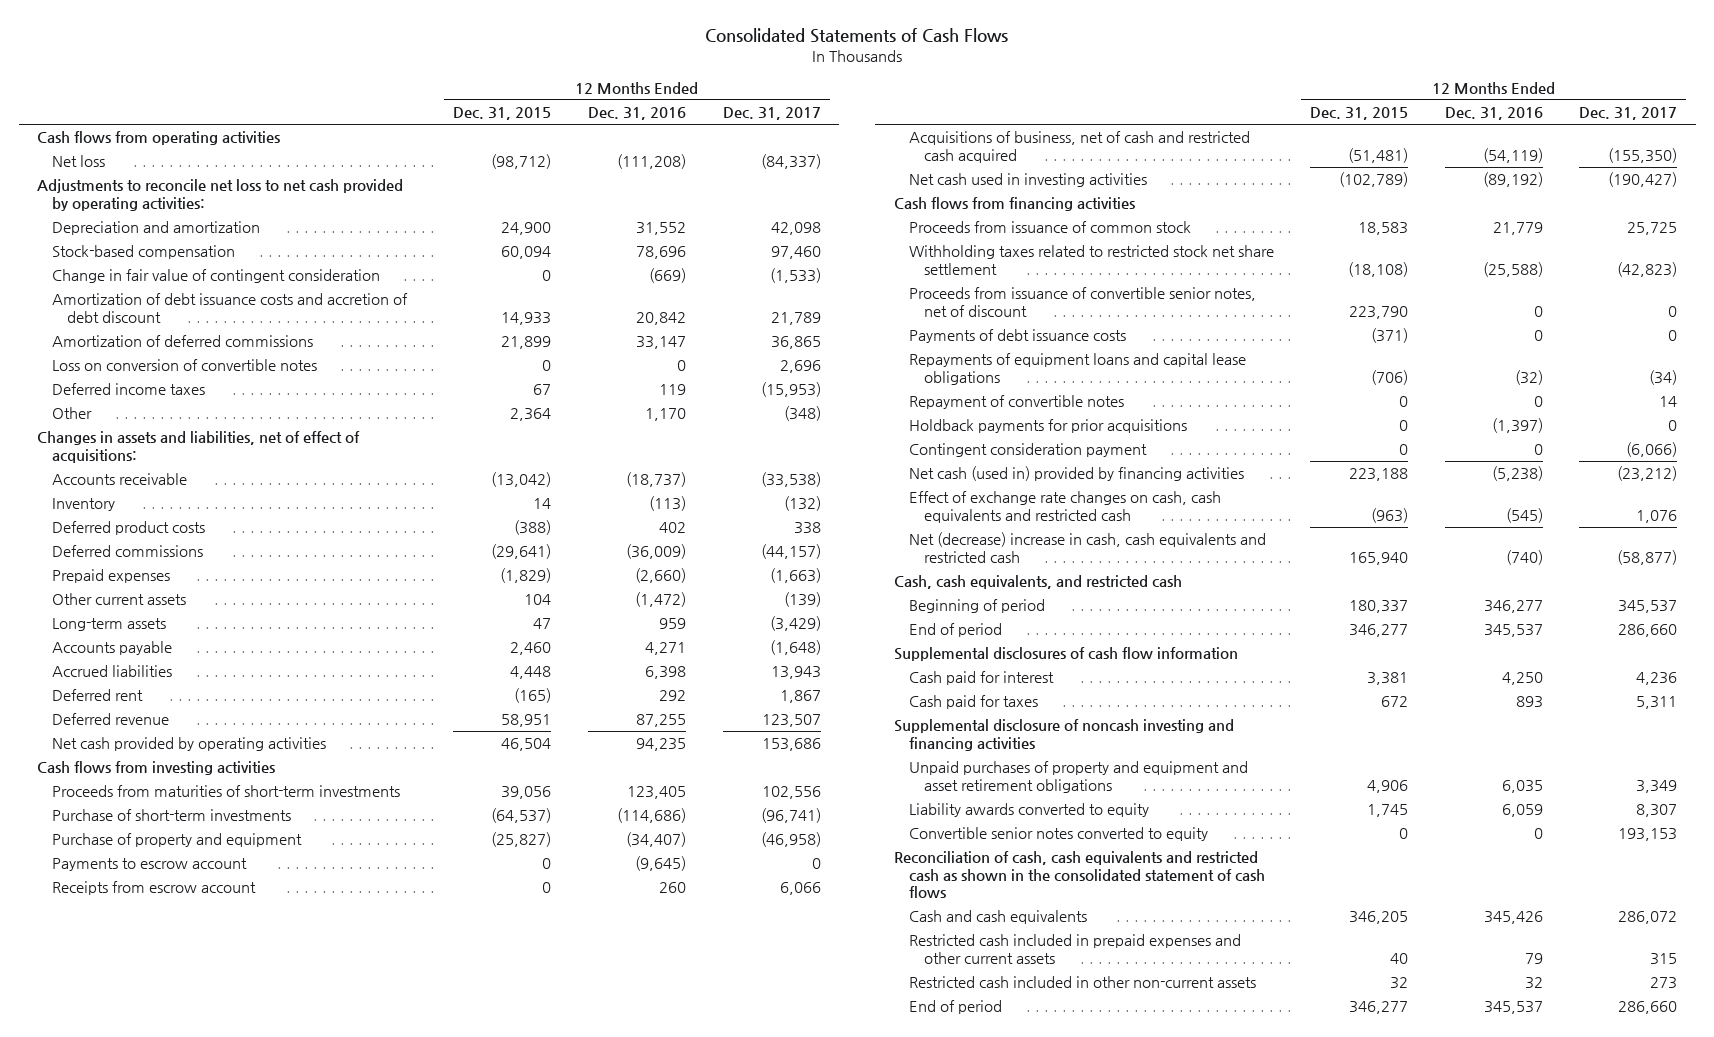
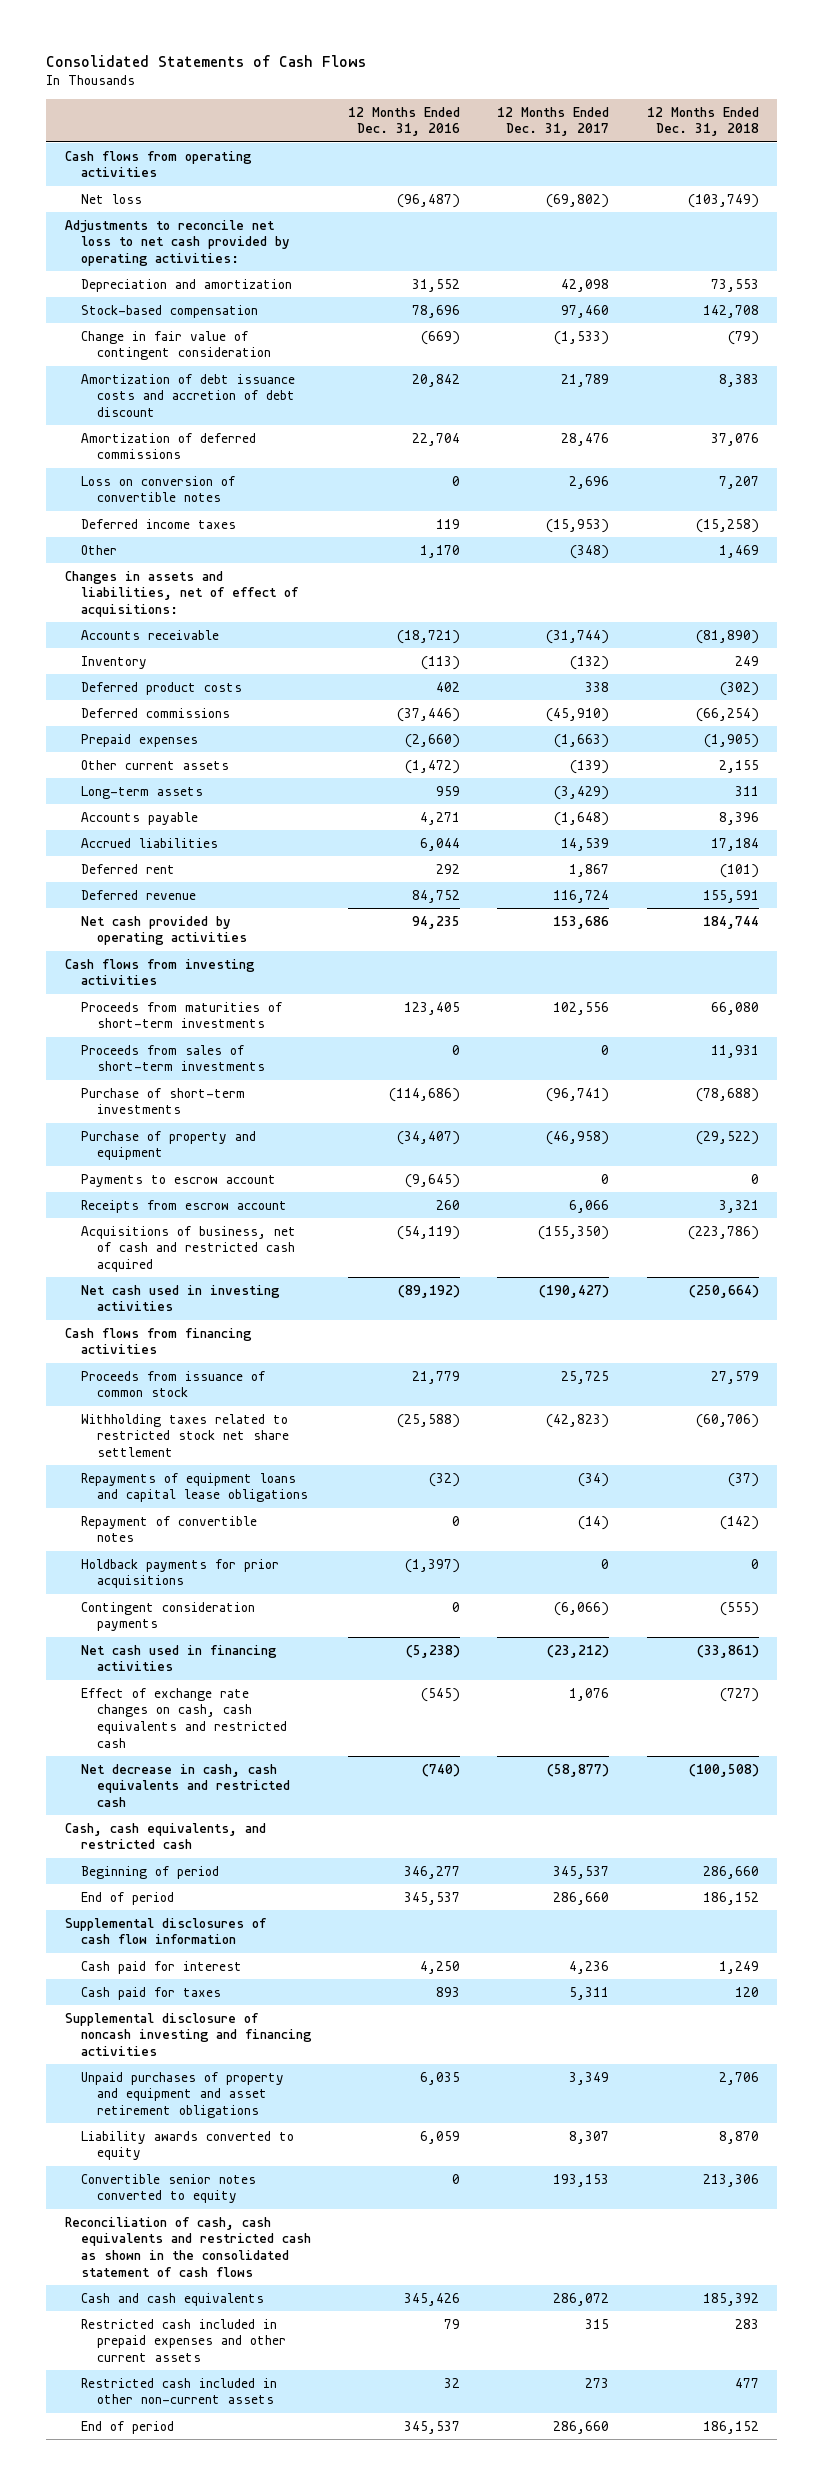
[453,107,552,121] Dec. 31, 2015 -> none
none -> [646,106,759,137] 12 Months Ended Dec. 31, 2018
[617,154,687,170] (111,208) -> [397,193,461,208] (96,487)
[760,154,821,170] (84,337) -> [546,193,610,208] (69,802)
[636,336,687,350] 33,147 -> [412,432,461,446] 22,704
[770,336,821,350] 36,865 -> [561,432,610,446] 28,476
[626,472,687,488] (18,737) -> [397,629,461,644] (18,721)
[760,472,821,488] (33,538) -> [546,629,610,644] (31,744)
[626,544,687,560] (36,009) -> [397,707,461,722] (37,446)
[760,544,821,560] (44,157) -> [546,707,610,722] (45,910)
[645,666,687,680] 6,398 -> [420,837,461,851] 6,044
[770,666,821,680] 13,943 -> [561,837,610,851] 14,539
[636,714,687,728] 87,255 -> [412,889,461,903] 84,752
[761,714,821,728] 123,507 -> [553,889,610,903] 116,724
none -> [80,1044,266,1072] Proceeds from sales of short-term investments
[908,287,1256,317] Proceeds from issuance of convertible senior notes, net of discount -> none
[908,329,1126,344] Payments of debt issuance costs -> none
[1659,396,1678,408] 14 -> [578,1515,610,1530] (14)
[908,443,1147,458] Contingent consideration payment -> [80,1601,255,1632] Contingent consideration payments
[908,466,1244,482] Net cash (used in) provided by financing activities -> [80,1644,277,1672] Net cash used in financing activities
[908,532,1266,563] Net (decrease) increase in cash, cash equivalents and restricted cash -> [80,1763,291,1807] Net decrease in cash, cash equivalents and restricted cash

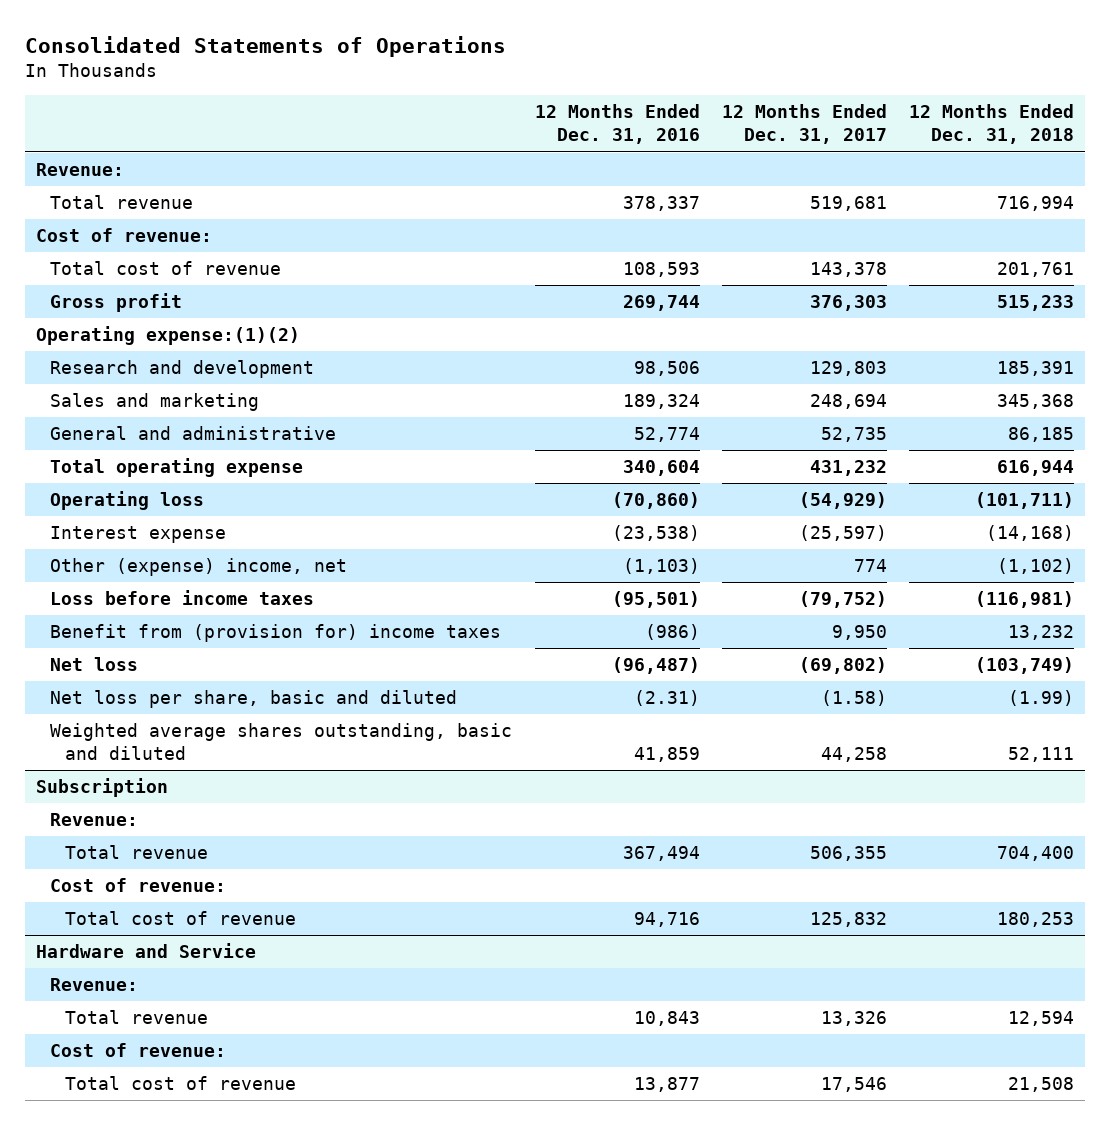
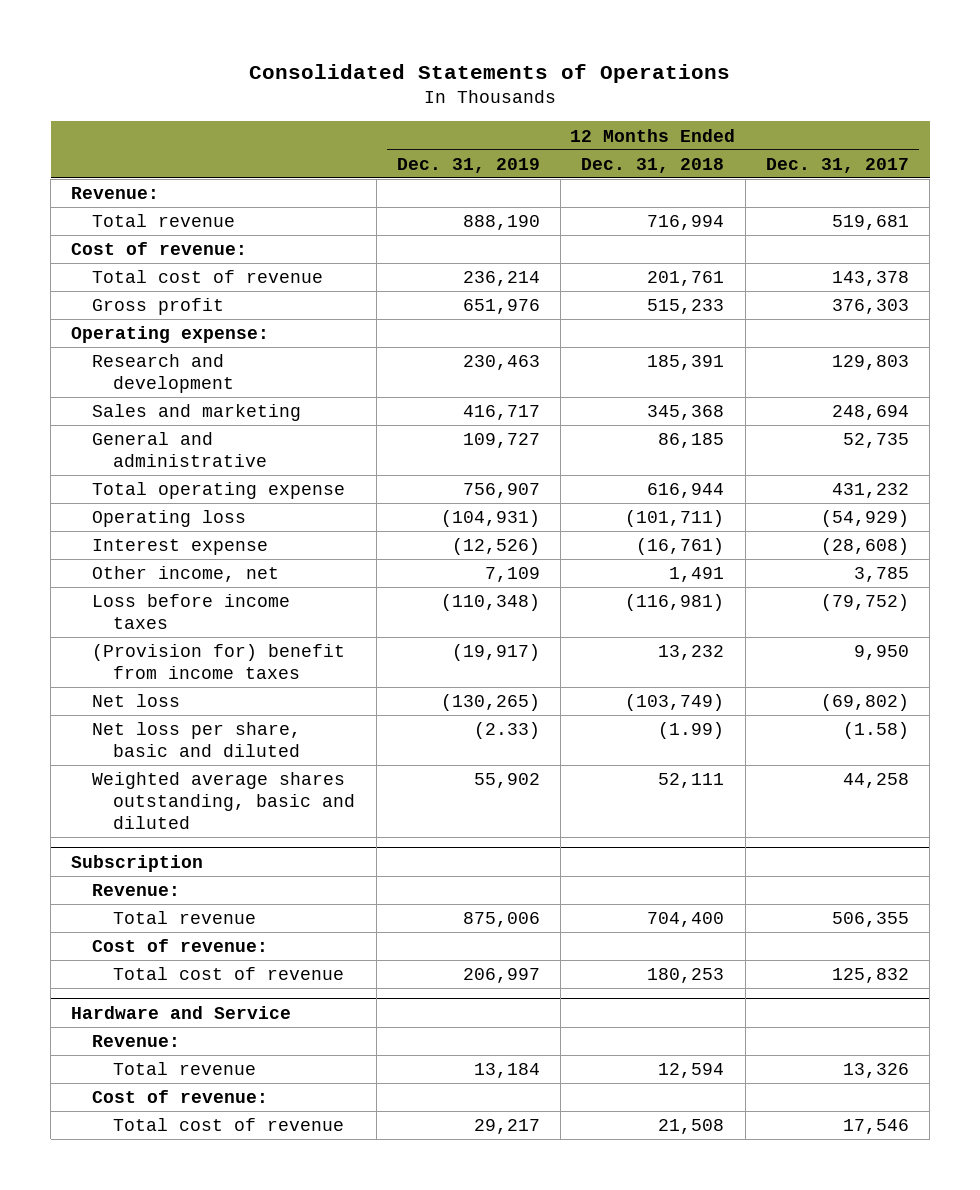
[534,104,700,145] 12 Months Ended Dec. 31, 2016 -> none
none -> [396,157,540,173] Dec. 31, 2019
[36,326,301,346] Operating expense:(1)(2) -> [71,326,270,344] Operating expense:
[798,525,887,542] (25,597) -> [820,538,909,556] (28,608)
[986,525,1075,542] (14,168) -> [636,538,725,556] (16,761)
[50,558,348,577] Other (expense) income, net -> [92,566,280,583] Other income, net
[853,559,887,573] 774 -> [853,567,909,583] 3,785
[997,558,1075,575] (1,102) -> [669,567,725,583] 1,491
[50,624,502,643] Benefit from (provision for) income taxes -> [92,644,346,679] (Provision for) benefit from income taxes

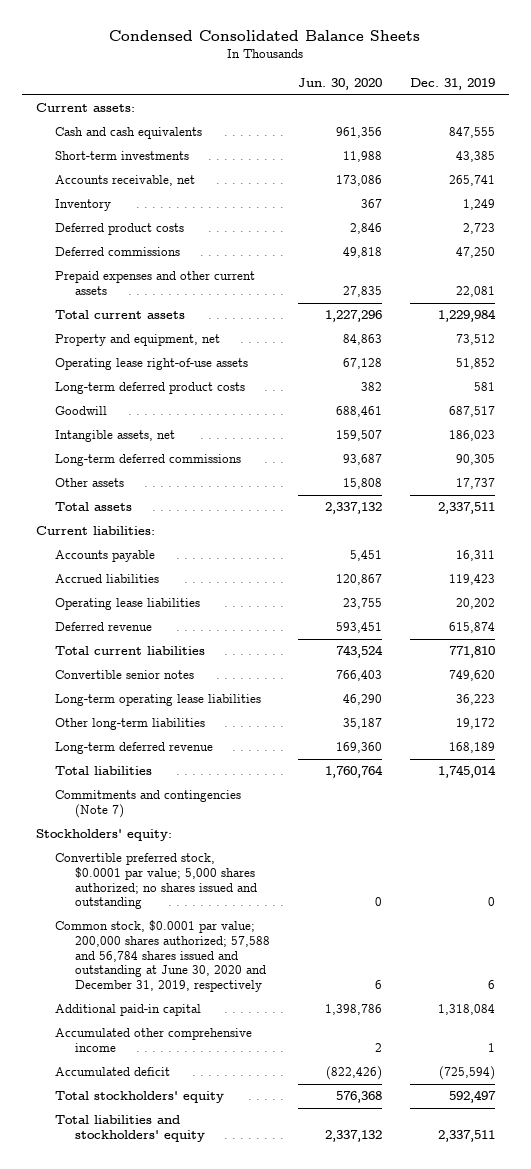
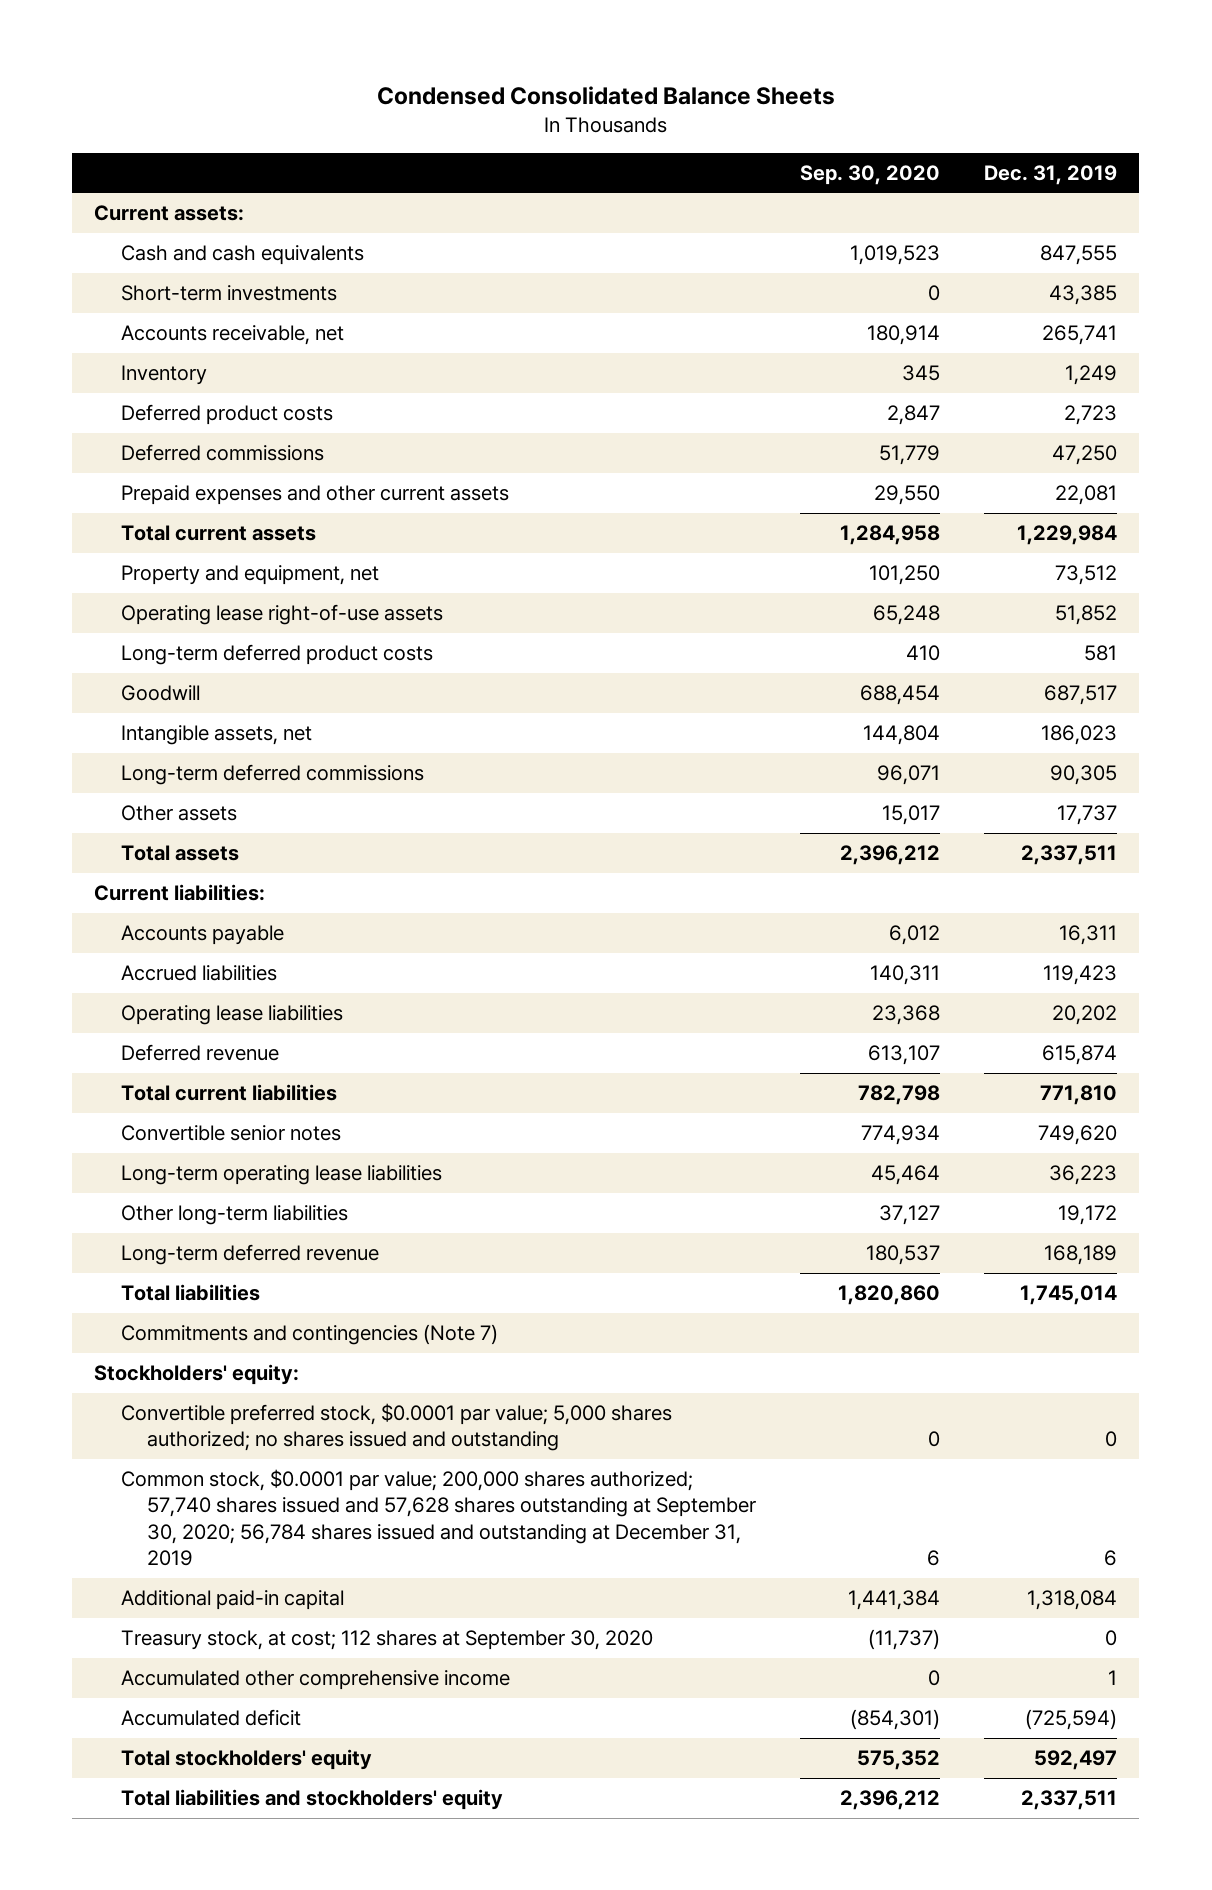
[297,78,382,91] Jun. 30, 2020 -> none
none -> [800,164,941,185] Sep. 30, 2020
[55,920,270,992] Common stock, $0.0001 par value; 200,000 shares authorized; 57,588 and 56,784 shares issued and outstanding at June 30, 2020 and December 31, 2019, respectively -> [120,1469,757,1567] Common stock, $0.0001 par value; 200,000 shares authorized; 57,740 shares issued and 57,628 shares outstanding at September 30, 2020; 56,784 shares issued and outstanding at December 31, 2019
none -> [120,1630,653,1651] Treasury stock, at cost; 112 shares at September 30, 2020

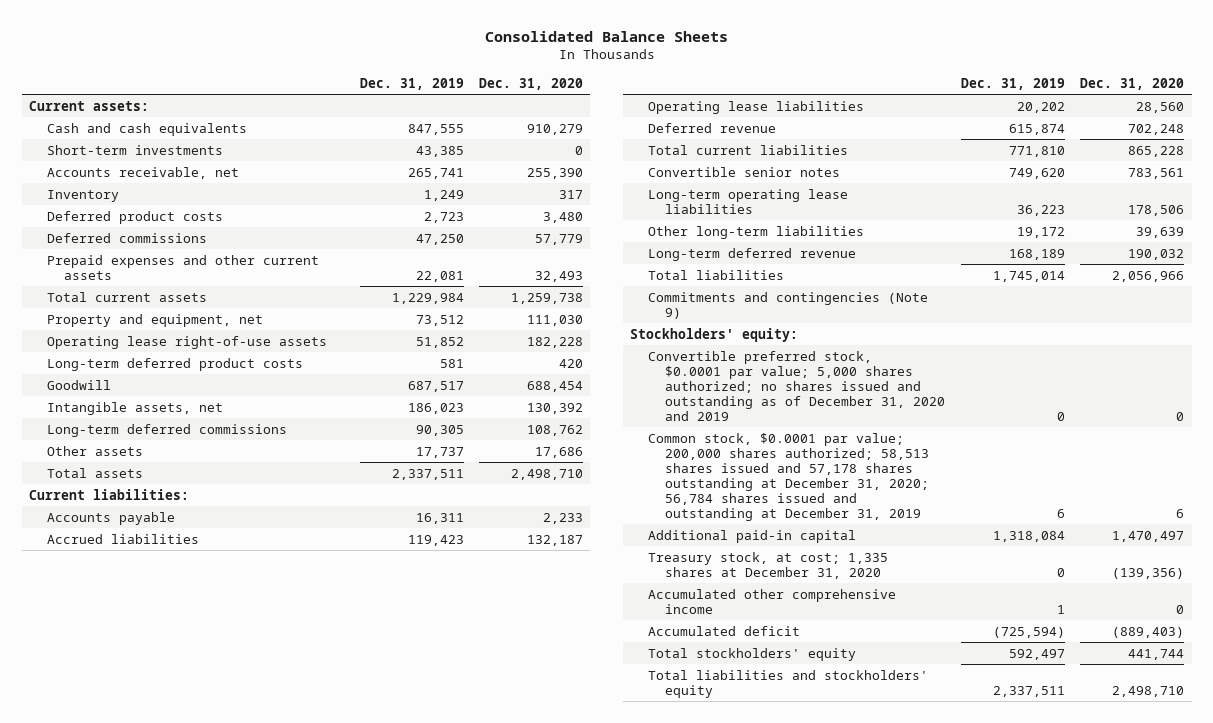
[376,86,835,106] Condensed Consolidated Balance Sheets -> [484,30,728,42] Consolidated Balance Sheets
[800,164,941,185] Sep. 30, 2020 -> none
none -> [478,77,583,90] Dec. 31, 2020
[120,1324,498,1346] Commitments and contingencies (Note 7) -> [647,291,928,319] Commitments and contingencies (Note 9)
[120,1403,672,1452] Convertible preferred stock, $0.0001 par value; 5,000 shares authorized; no shares issued and outstanding -> [647,350,946,421] Convertible preferred stock, $0.0001 par value; 5,000 shares authorized; no shares issued and outstanding as of December 31, 2020 and 2019
[120,1469,757,1567] Common stock, $0.0001 par value; 200,000 shares authorized; 57,740 shares issued and 57,628 shares outstanding at September 30, 2020; 56,784 shares issued and outstanding at December 31, 2019 -> [647,432,930,521] Common stock, $0.0001 par value; 200,000 shares authorized; 58,513 shares issued and 57,178 shares outstanding at December 31, 2020; 56,784 shares issued and outstanding at December 31, 2019
[120,1630,653,1651] Treasury stock, at cost; 112 shares at September 30, 2020 -> [647,551,888,579] Treasury stock, at cost; 1,335 shares at December 31, 2020

